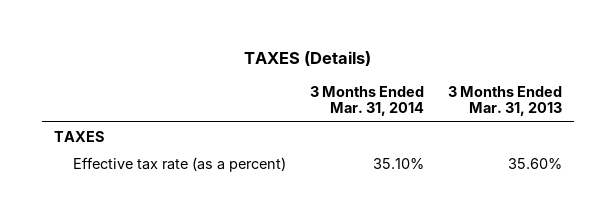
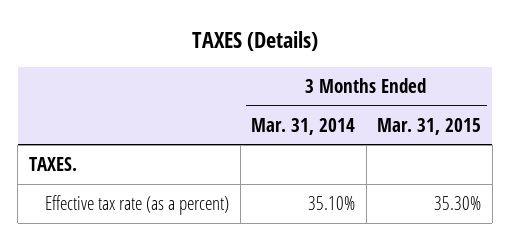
[448,85,563,117] 3 Months Ended Mar. 31, 2013 -> none
none -> [377,117,482,135] Mar. 31, 2015
[53,130,105,142] TAXES -> [28,157,77,172] TAXES.

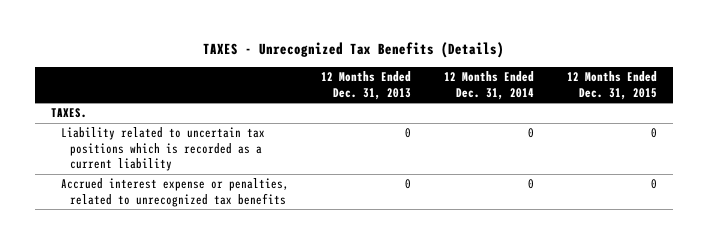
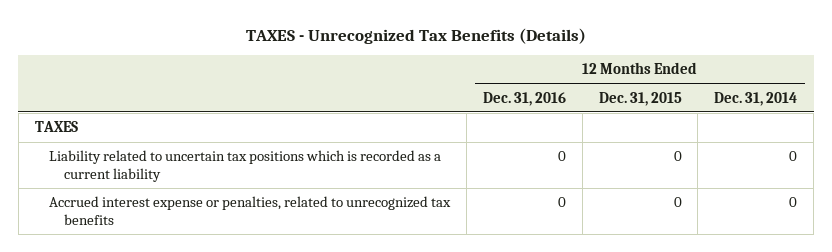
[321,71,412,100] 12 Months Ended Dec. 31, 2013 -> none
none -> [483,91,567,106] Dec. 31, 2016
[51,108,88,119] TAXES. -> [34,121,78,133] TAXES

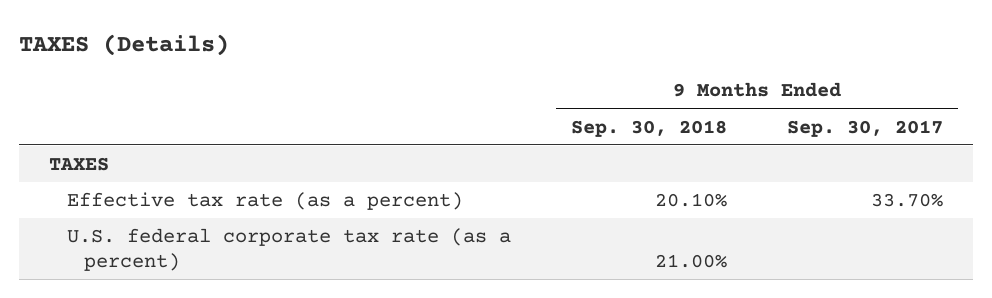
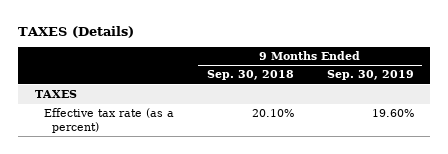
[786,119,943,137] Sep. 30, 2017 -> none
none -> [326,70,414,81] Sep. 30, 2019
[66,228,511,271] U.S. federal corporate tax rate (as a percent) -> none

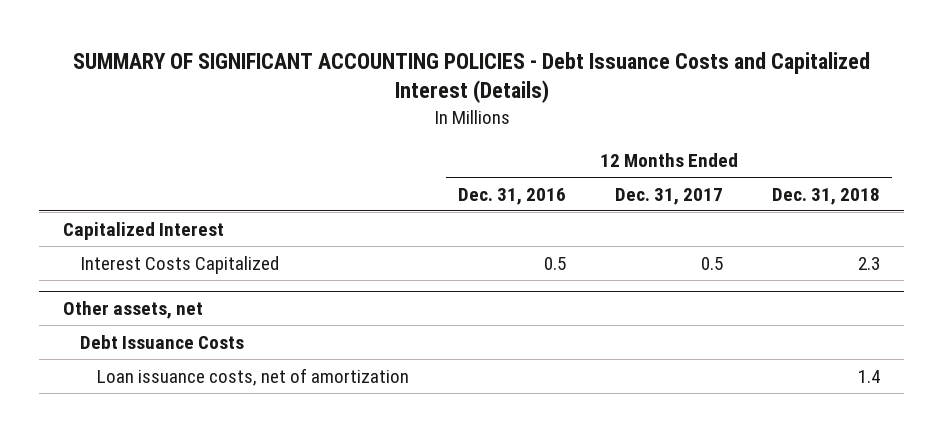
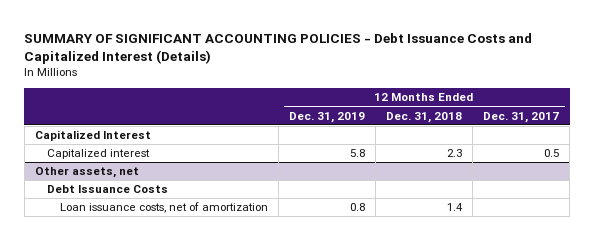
[457,187,566,205] Dec. 31, 2016 -> none
none -> [289,111,366,123] Dec. 31, 2019
[80,255,280,274] Interest Costs Capitalized -> [47,149,151,160] Capitalized interest

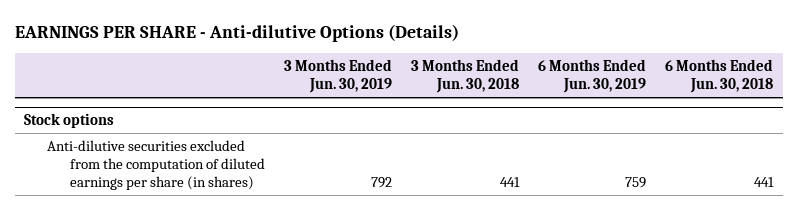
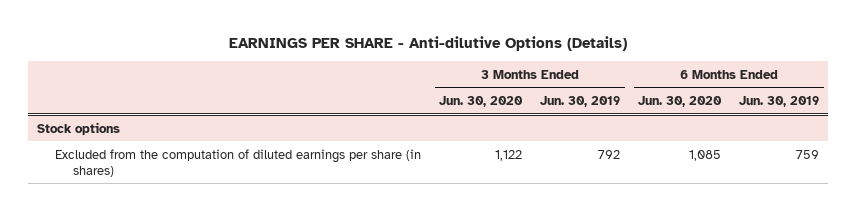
[411,59,520,94] 3 Months Ended Jun. 30, 2018 -> none
[665,59,774,94] 6 Months Ended Jun. 30, 2018 -> none
none -> [439,96,524,108] Jun. 30, 2020
none -> [638,96,723,108] Jun. 30, 2020
[47,139,265,191] Anti-dilutive securities excluded from the computation of diluted earnings per share (in shares) -> [55,148,422,177] Excluded from the computation of diluted earnings per share (in shares)

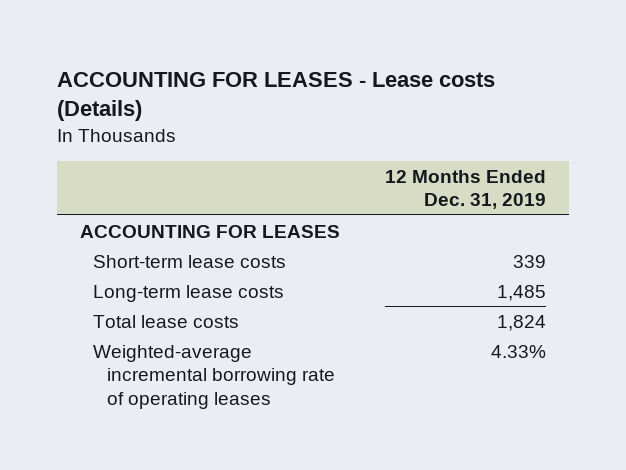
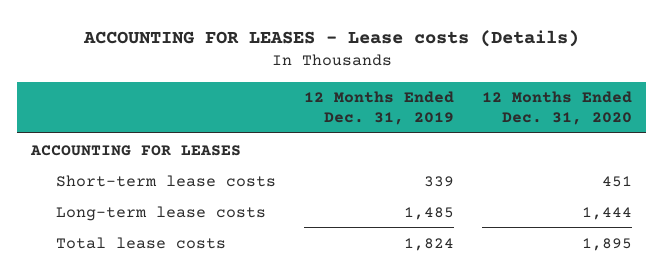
none -> [481,91,632,125] 12 Months Ended Dec. 31, 2020
[93,344,336,409] Weighted-average incremental borrowing rate of operating leases -> none

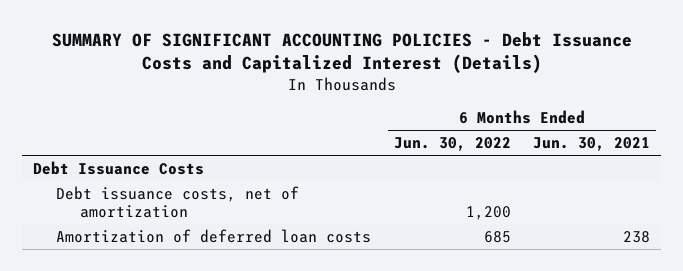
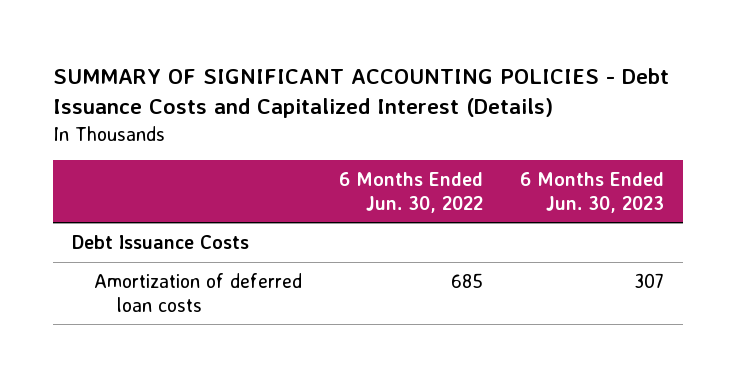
[533,137,651,152] Jun. 30, 2021 -> none
none -> [520,172,665,213] 6 Months Ended Jun. 30, 2023
[56,185,300,218] Debt issuance costs, net of amortization -> none

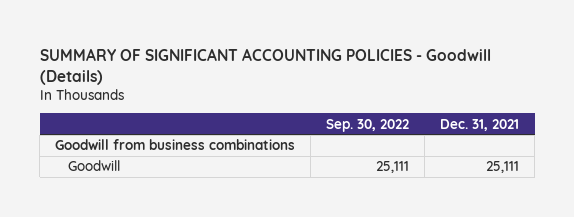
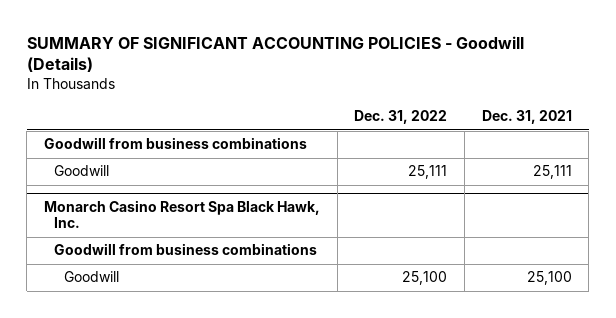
[326,118,410,132] Sep. 30, 2022 -> none
none -> [354,110,448,125] Dec. 31, 2022
none -> [44,199,321,229] Monarch Casino Resort Spa Black Hawk, Inc.
none -> [53,243,317,256] Goodwill from business combinations
none -> [63,271,119,283] Goodwill

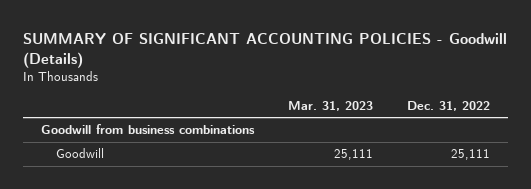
[481,110,572,125] Dec. 31, 2021 -> none
none -> [288,101,374,112] Mar. 31, 2023
[44,199,321,229] Monarch Casino Resort Spa Black Hawk, Inc. -> none
[53,243,317,256] Goodwill from business combinations -> none
[63,271,119,283] Goodwill -> none

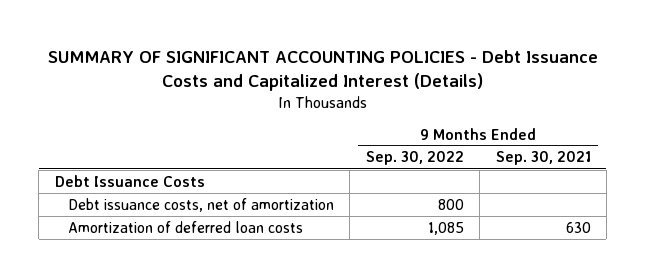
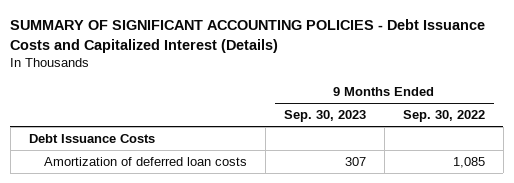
[495,151,591,166] Sep. 30, 2021 -> none
none -> [283,110,366,123] Sep. 30, 2023
[68,197,335,212] Debt issuance costs, net of amortization -> none

